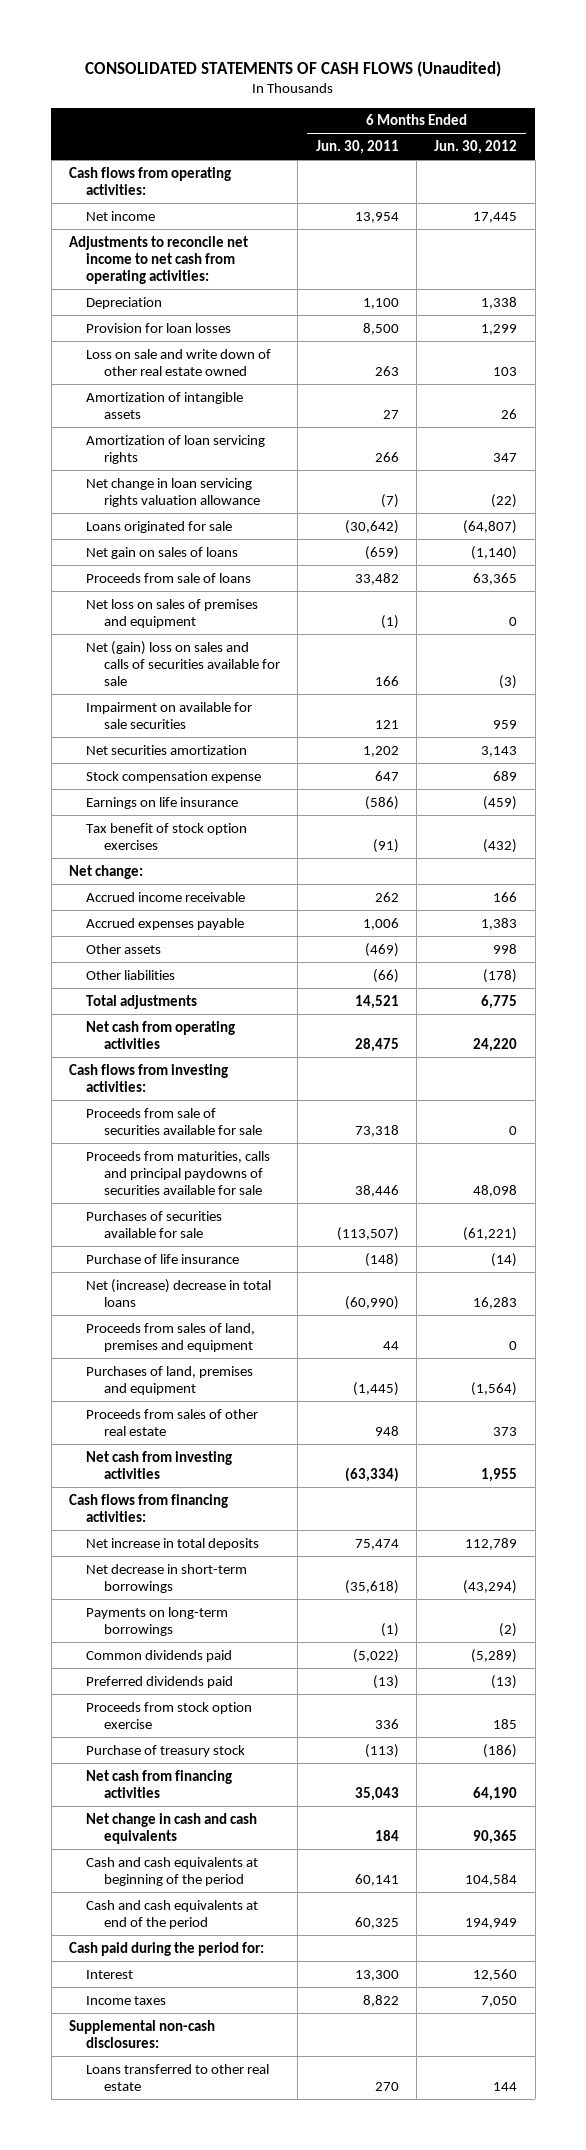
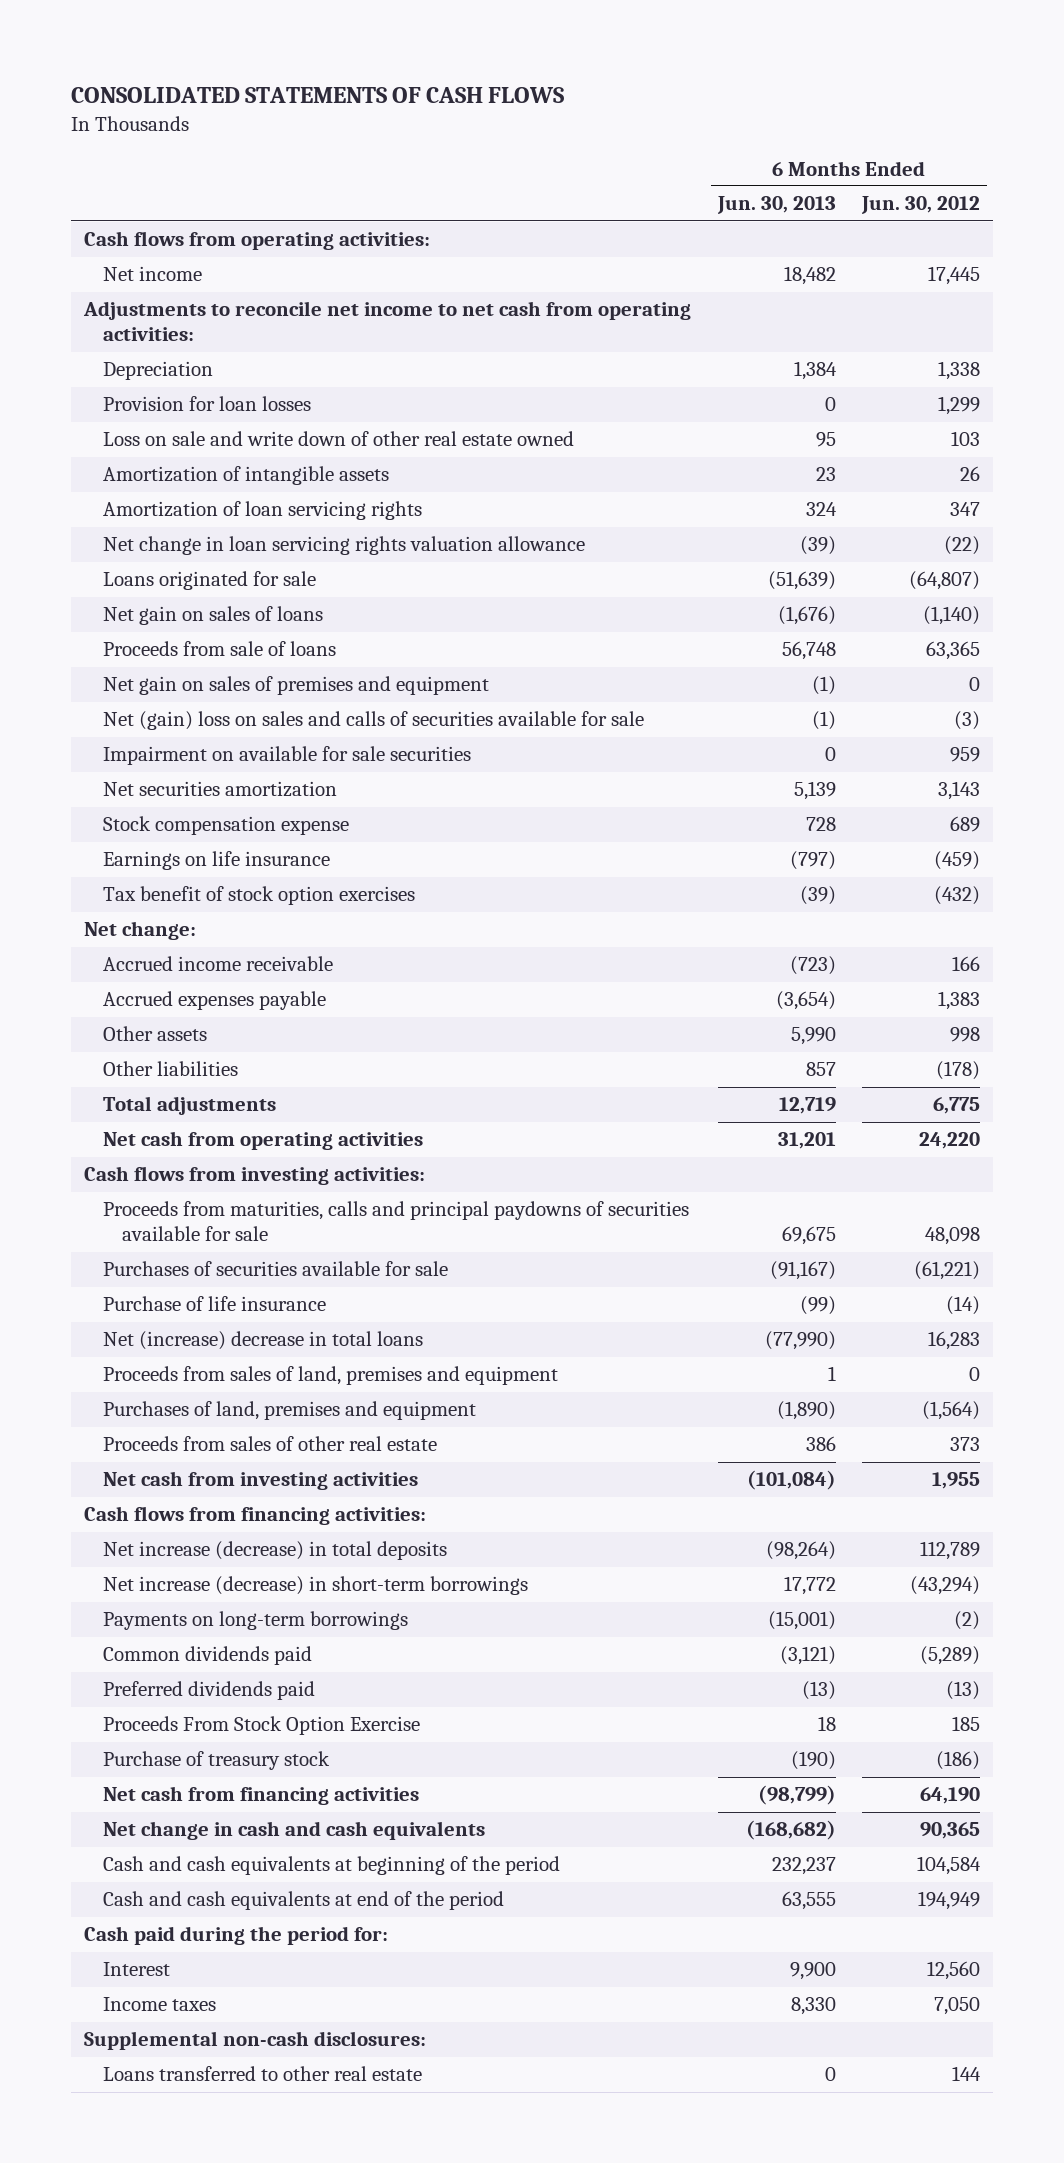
[85,60,502,77] CONSOLIDATED STATEMENTS OF CASH FLOWS (Unaudited) -> [70,86,564,103] CONSOLIDATED STATEMENTS OF CASH FLOWS
[315,140,399,155] Jun. 30, 2011 -> none
none -> [716,196,836,215] Jun. 30, 2013
[86,598,259,628] Net loss on sales of premises and equipment -> [103,676,490,696] Net gain on sales of premises and equipment
[86,1107,262,1135] Proceeds from sale of securities available for sale -> none
[86,1537,260,1550] Net increase in total deposits -> [103,1541,448,1561] Net increase (decrease) in total deposits
[86,1563,248,1593] Net decrease in short-term borrowings -> [103,1576,529,1596] Net increase (decrease) in short-term borrowings
[86,1701,253,1729] Proceeds from stock option exercise -> [103,1716,421,1736] Proceeds From Stock Option Exercise

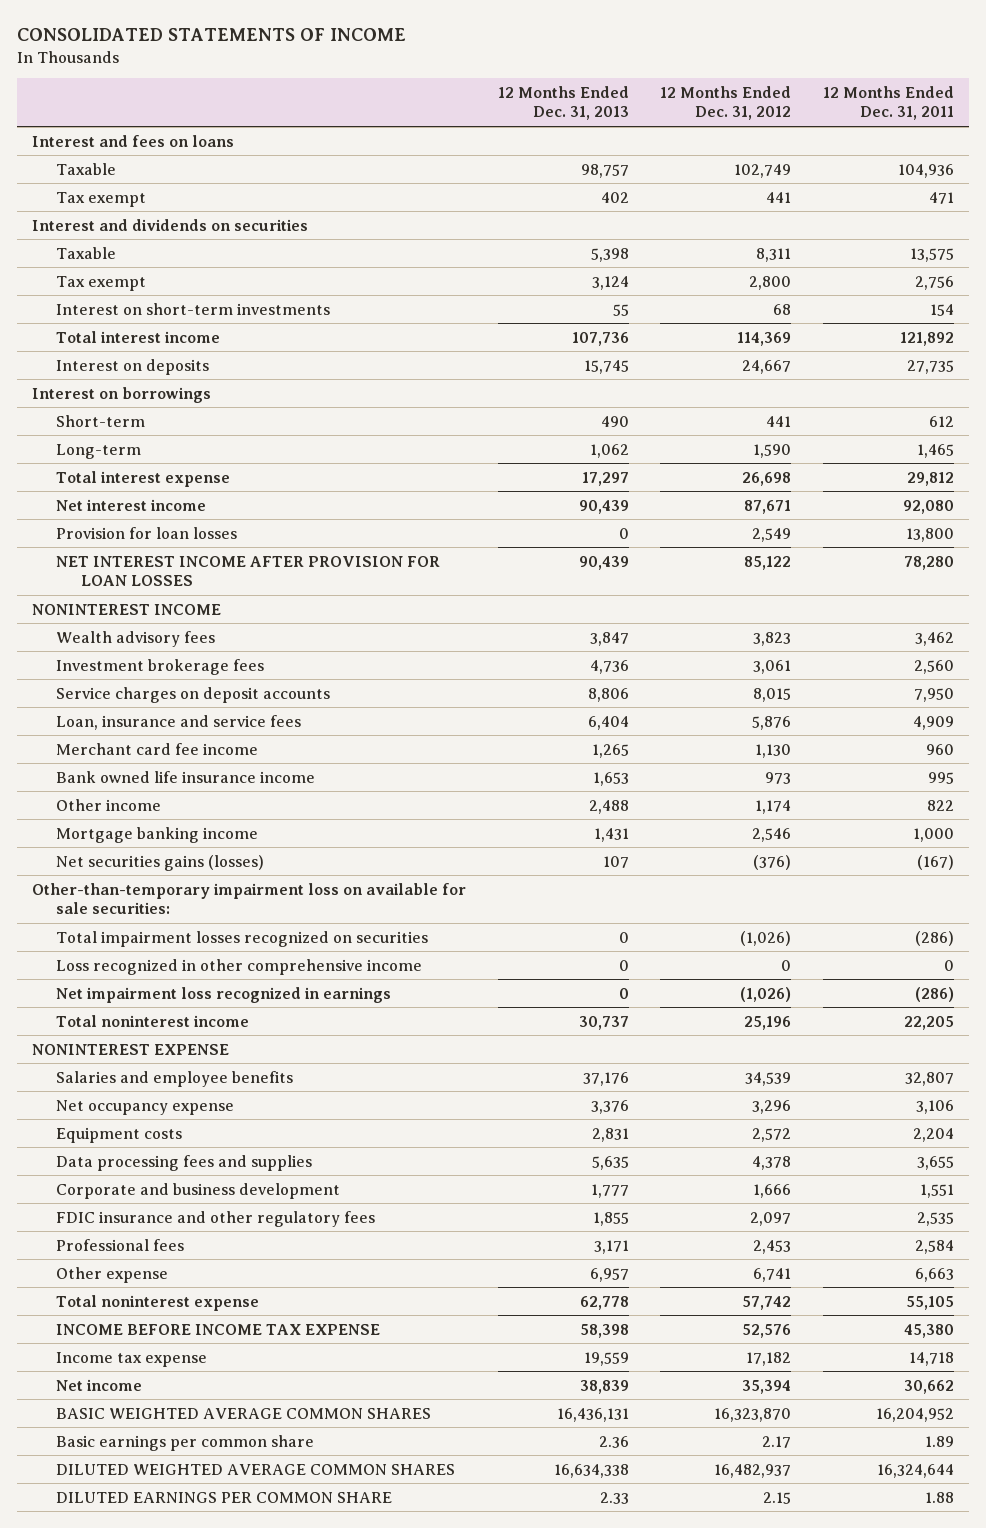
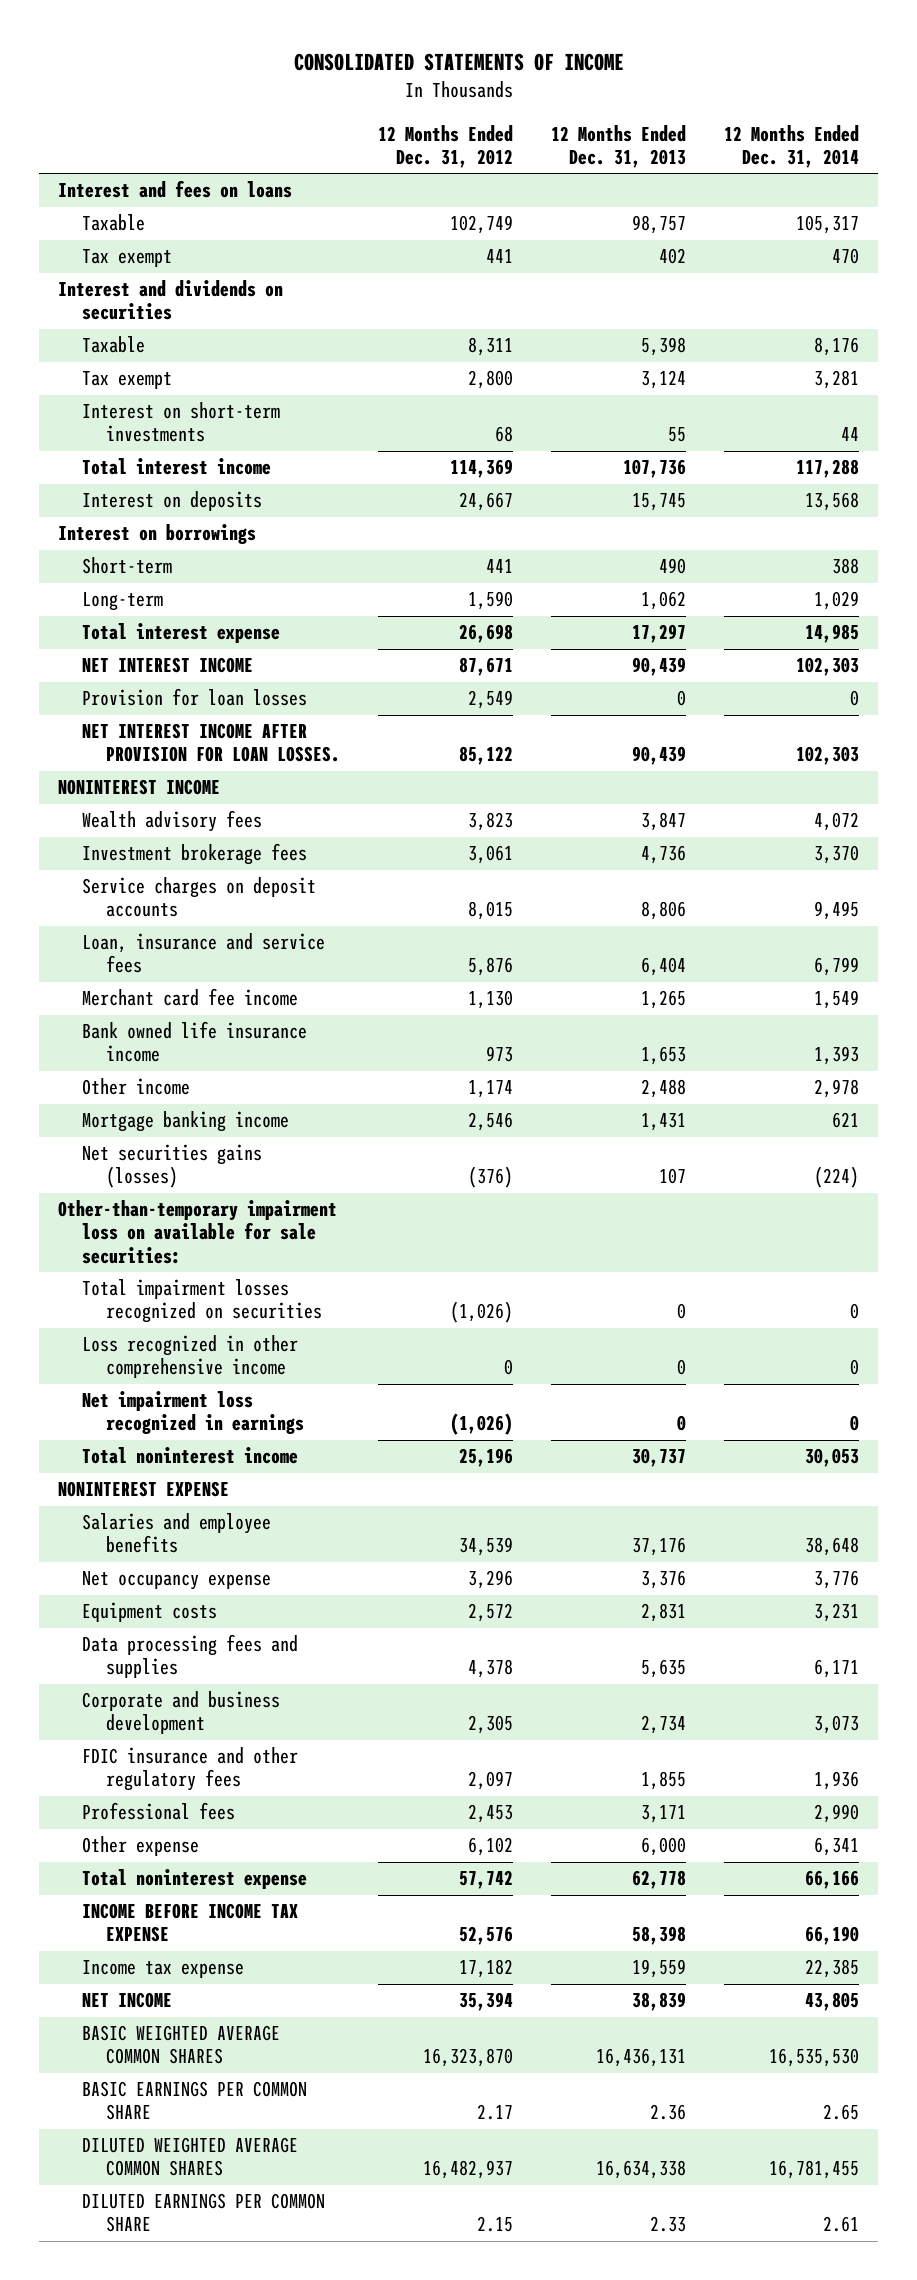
[822,85,954,121] 12 Months Ended Dec. 31, 2011 -> none
none -> [724,124,860,168] 12 Months Ended Dec. 31, 2014
[56,498,207,511] Net interest income -> [82,657,254,674] NET INTEREST INCOME
[56,555,441,587] NET INTEREST INCOME AFTER PROVISION FOR LOAN LOSSES -> [82,723,341,763] NET INTEREST INCOME AFTER PROVISION FOR LOAN LOSSES.
[590,1183,629,1198] 1,777 -> [641,1715,687,1735] 2,734
[753,1183,792,1198] 1,666 -> [468,1715,514,1735] 2,305
[589,1267,629,1282] 6,957 -> [641,1837,687,1857] 6,000
[753,1267,792,1282] 6,741 -> [468,1837,514,1857] 6,102
[56,1378,143,1391] Net income -> [82,1992,173,2009] NET INCOME
[56,1434,315,1451] Basic earnings per common share -> [82,2081,308,2121] BASIC EARNINGS PER COMMON SHARE

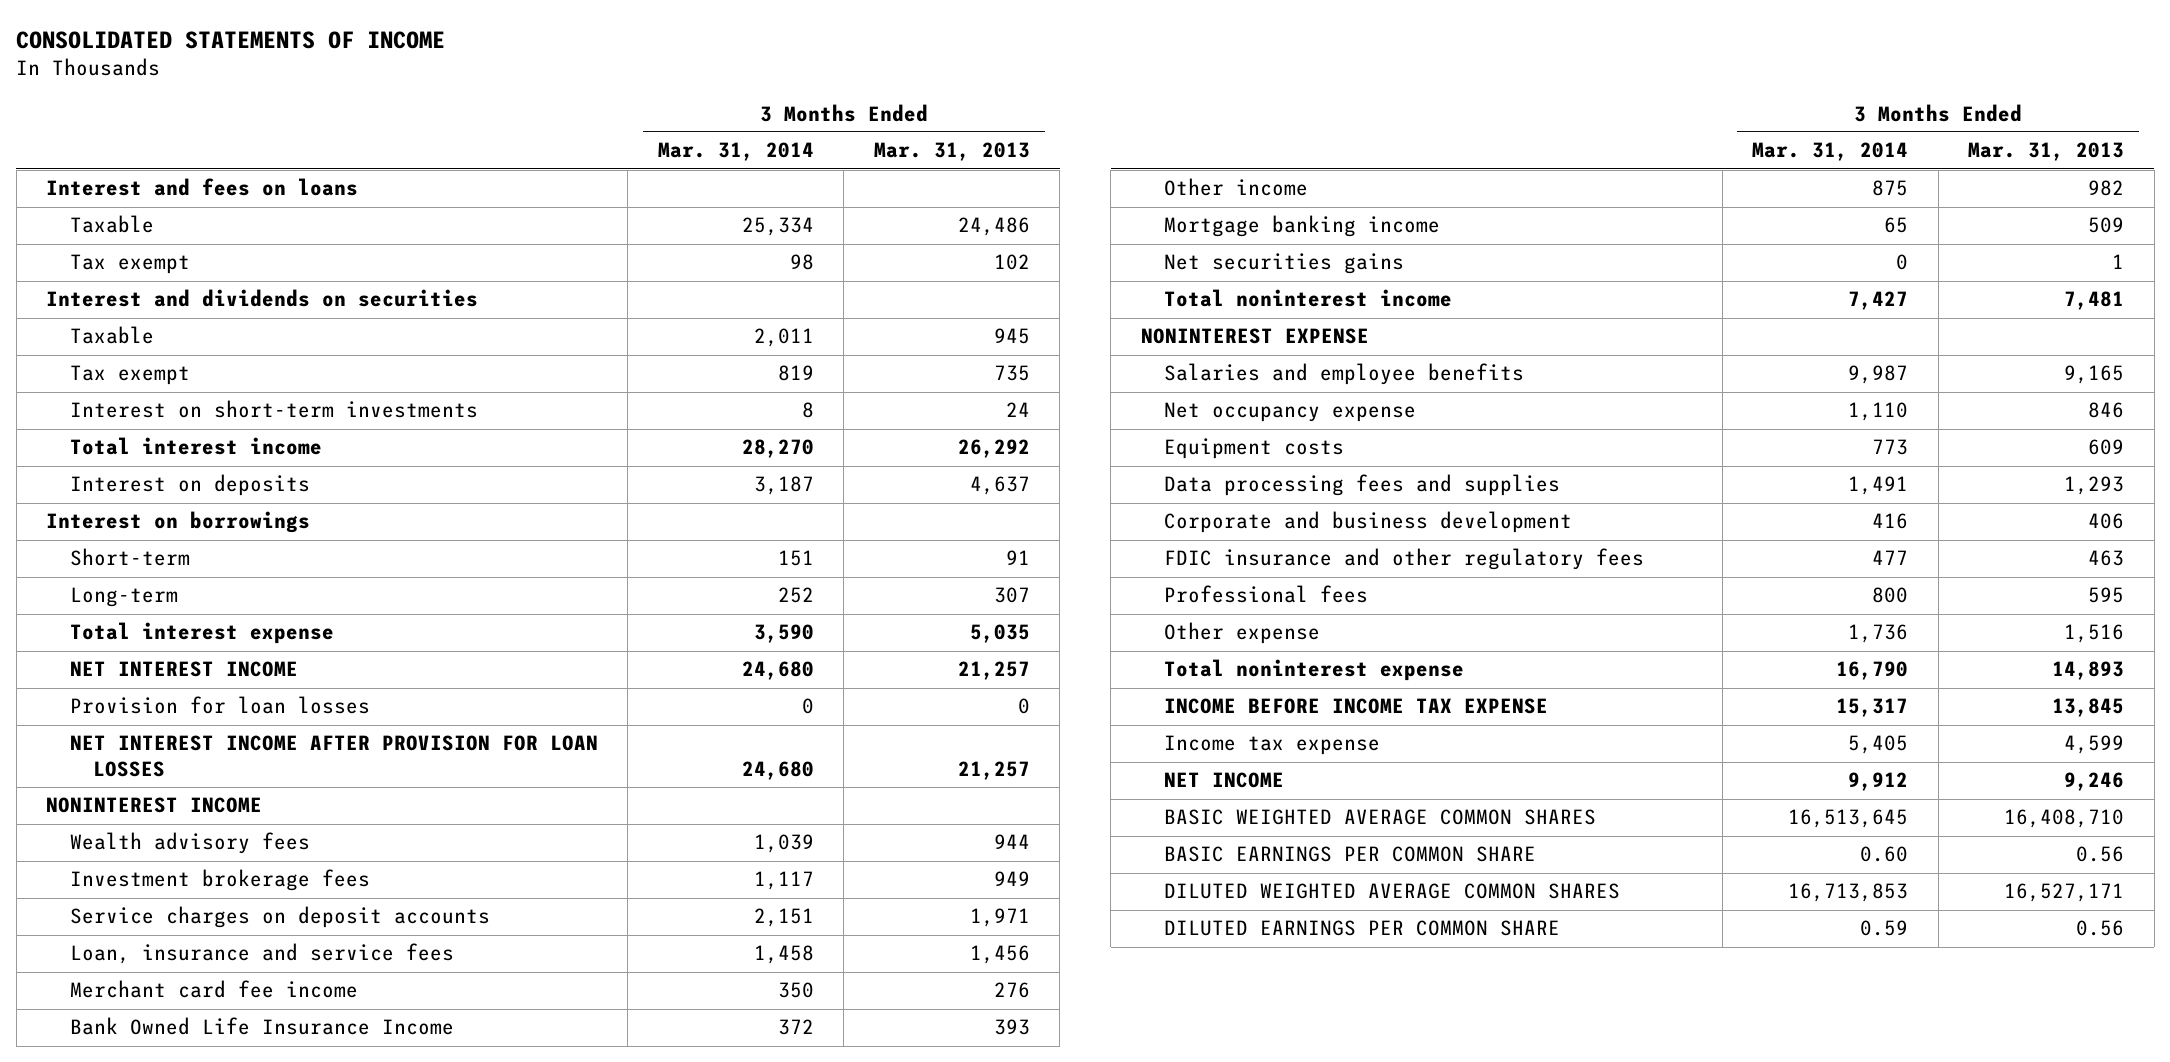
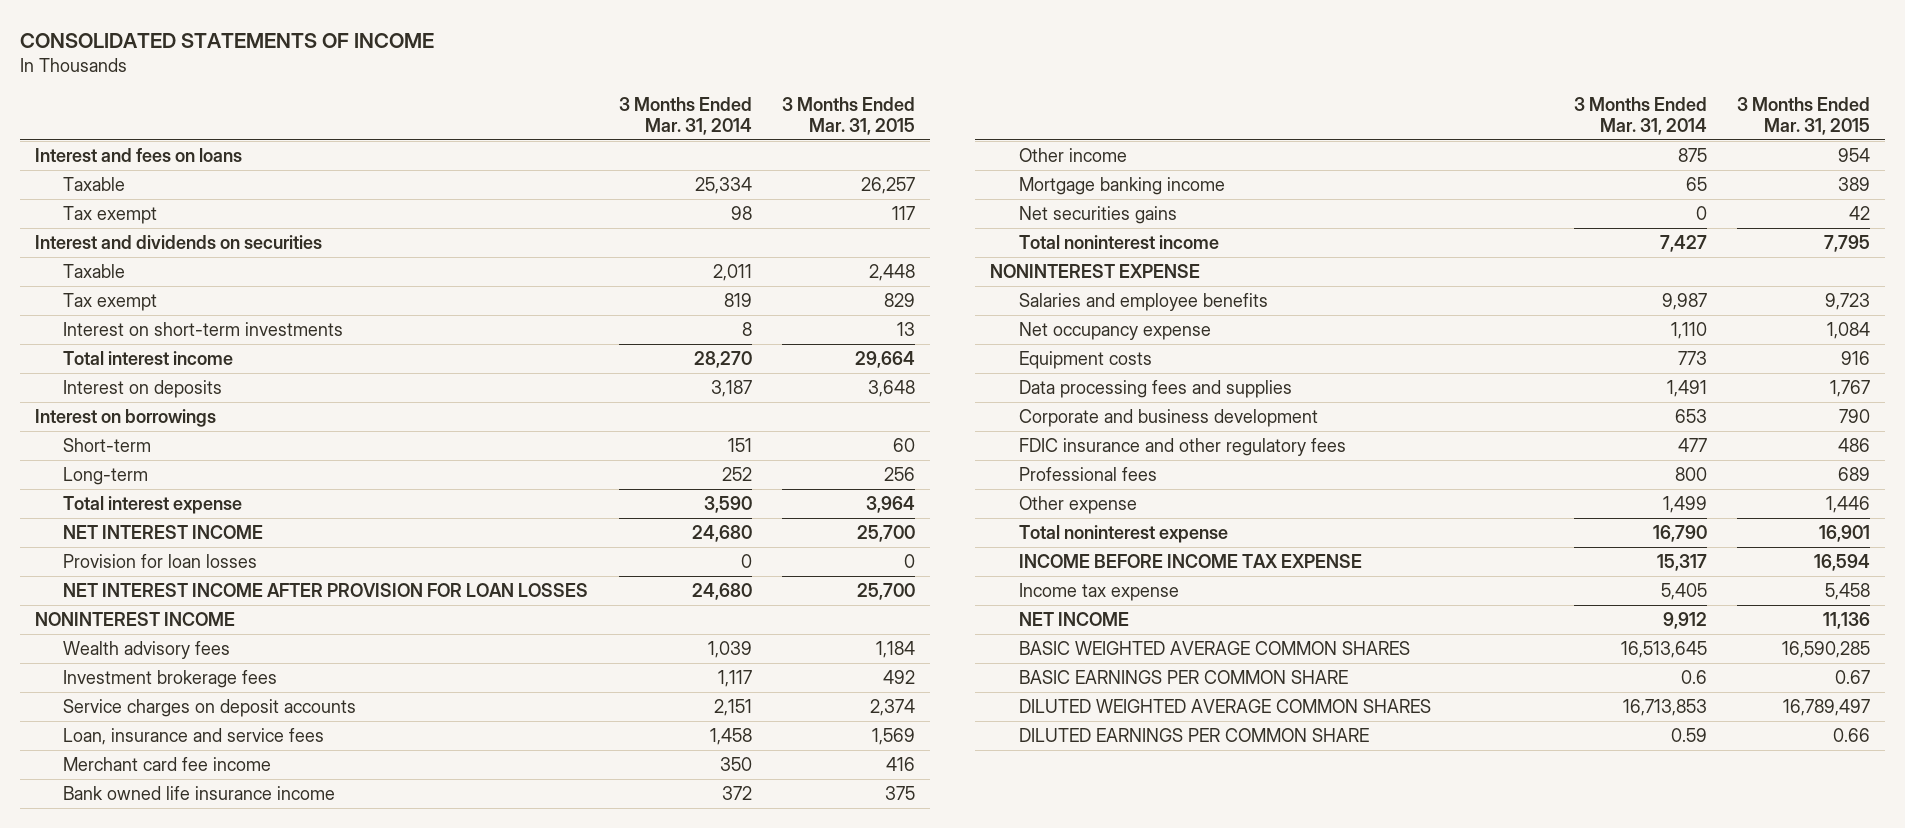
[873,142,1030,162] Mar. 31, 2013 -> none
none -> [781,96,915,135] 3 Months Ended Mar. 31, 2015
[69,1017,454,1036] Bank Owned Life Insurance Income -> [63,786,336,801] Bank owned life insurance income
[1872,513,1909,530] 416 -> [1674,409,1707,424] 653
[1848,624,1909,644] 1,736 -> [1662,496,1707,514] 1,499
[1860,846,1909,863] 0.60 -> [1680,670,1707,685] 0.6

